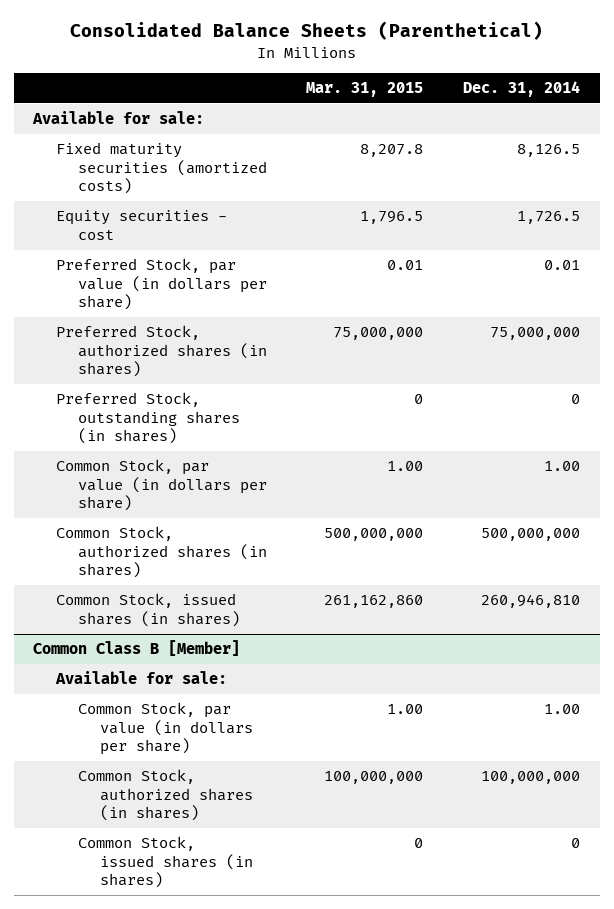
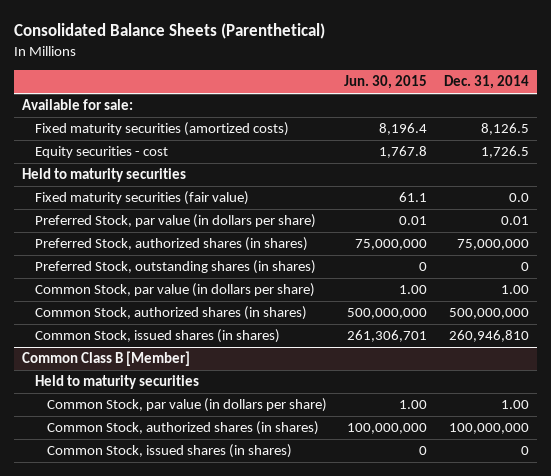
[306,81,424,97] Mar. 31, 2015 -> none
none -> [343,75,427,90] Jun. 30, 2015
none -> [21,168,186,183] Held to maturity securities
none -> [34,191,249,206] Fixed maturity securities (fair value)
[54,671,227,685] Available for sale: -> none
none -> [34,375,199,390] Held to maturity securities

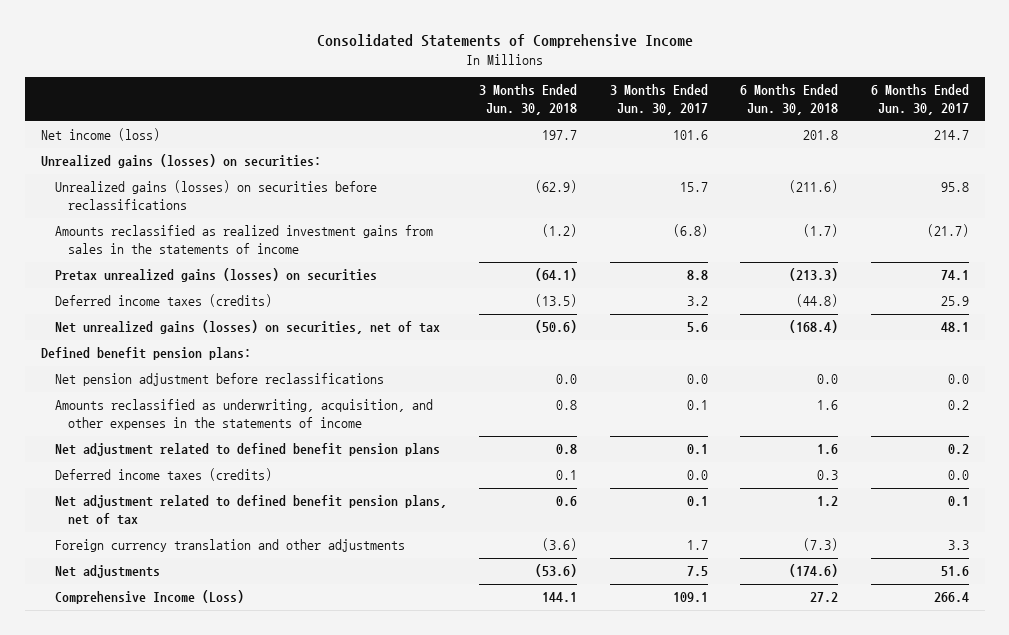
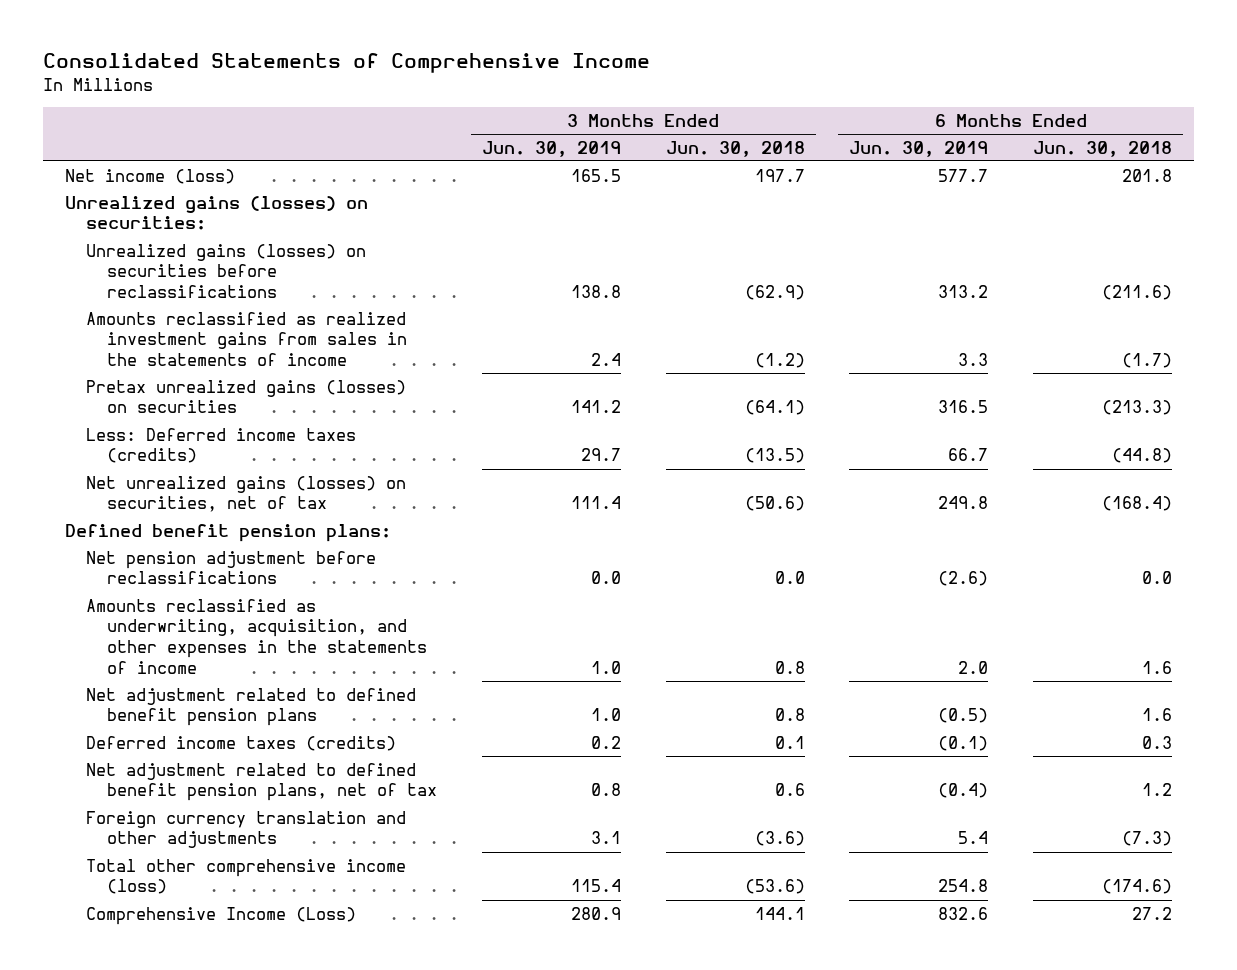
[609,84,708,115] 3 Months Ended Jun. 30, 2017 -> none
[870,84,969,115] 6 Months Ended Jun. 30, 2017 -> none
none -> [481,140,621,157] Jun. 30, 2019
none -> [849,140,989,157] Jun. 30, 2019
[54,294,272,308] Deferred income taxes (credits) -> [86,427,357,464] Less: Deferred income taxes (credits)
[54,565,160,579] Net adjustments -> [86,858,407,895] Total other comprehensive income (loss)

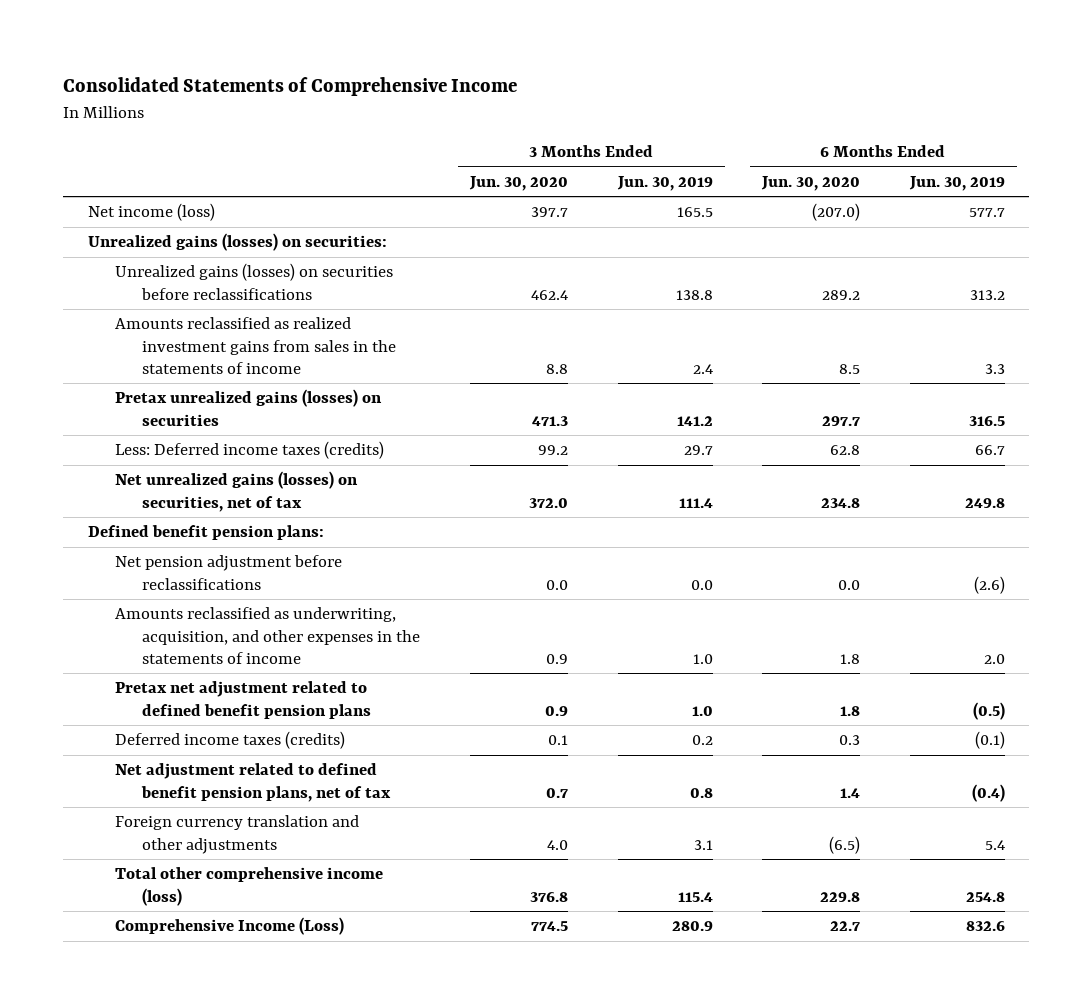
[665,140,805,157] Jun. 30, 2018 -> none
[1032,140,1172,157] Jun. 30, 2018 -> none
none -> [468,175,568,191] Jun. 30, 2020
none -> [761,175,861,191] Jun. 30, 2020
[86,687,417,727] Net adjustment related to defined benefit pension plans -> [114,681,372,719] Pretax net adjustment related to defined benefit pension plans

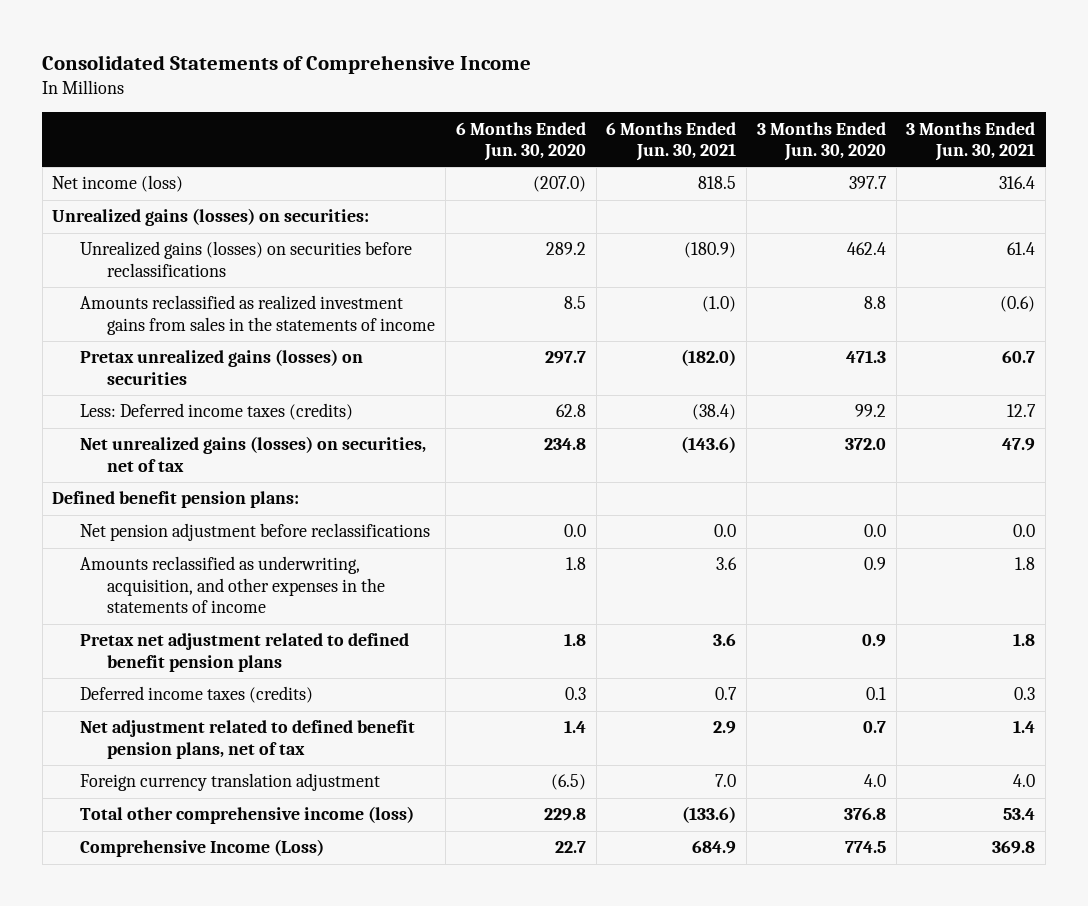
[616,175,713,191] Jun. 30, 2019 -> none
[908,175,1005,191] Jun. 30, 2019 -> none
none -> [606,121,737,162] 6 Months Ended Jun. 30, 2021
none -> [906,121,1036,162] 3 Months Ended Jun. 30, 2021
[114,815,359,854] Foreign currency translation and other adjustments -> [79,773,380,792] Foreign currency translation adjustment

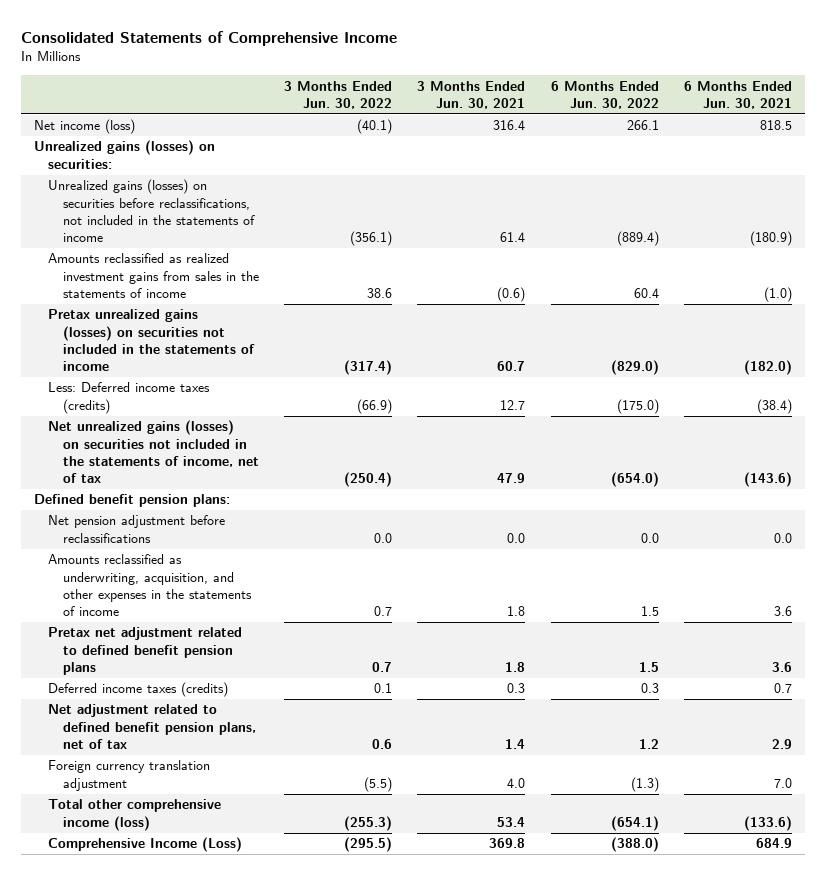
[455,121,586,162] 6 Months Ended Jun. 30, 2020 -> none
[756,121,886,162] 3 Months Ended Jun. 30, 2020 -> none
none -> [283,80,392,109] 3 Months Ended Jun. 30, 2022
none -> [550,80,659,109] 6 Months Ended Jun. 30, 2022
[79,241,412,277] Unrealized gains (losses) on securities before reclassifications -> [48,179,255,243] Unrealized gains (losses) on securities before reclassifications, not included in the statements of income
[79,349,363,385] Pretax unrealized gains (losses) on securities -> [48,309,255,372] Pretax unrealized gains (losses) on securities not included in the statements of income
[79,436,426,472] Net unrealized gains (losses) on securities, net of tax -> [48,420,259,484] Net unrealized gains (losses) on securities not included in the statements of income, net of tax

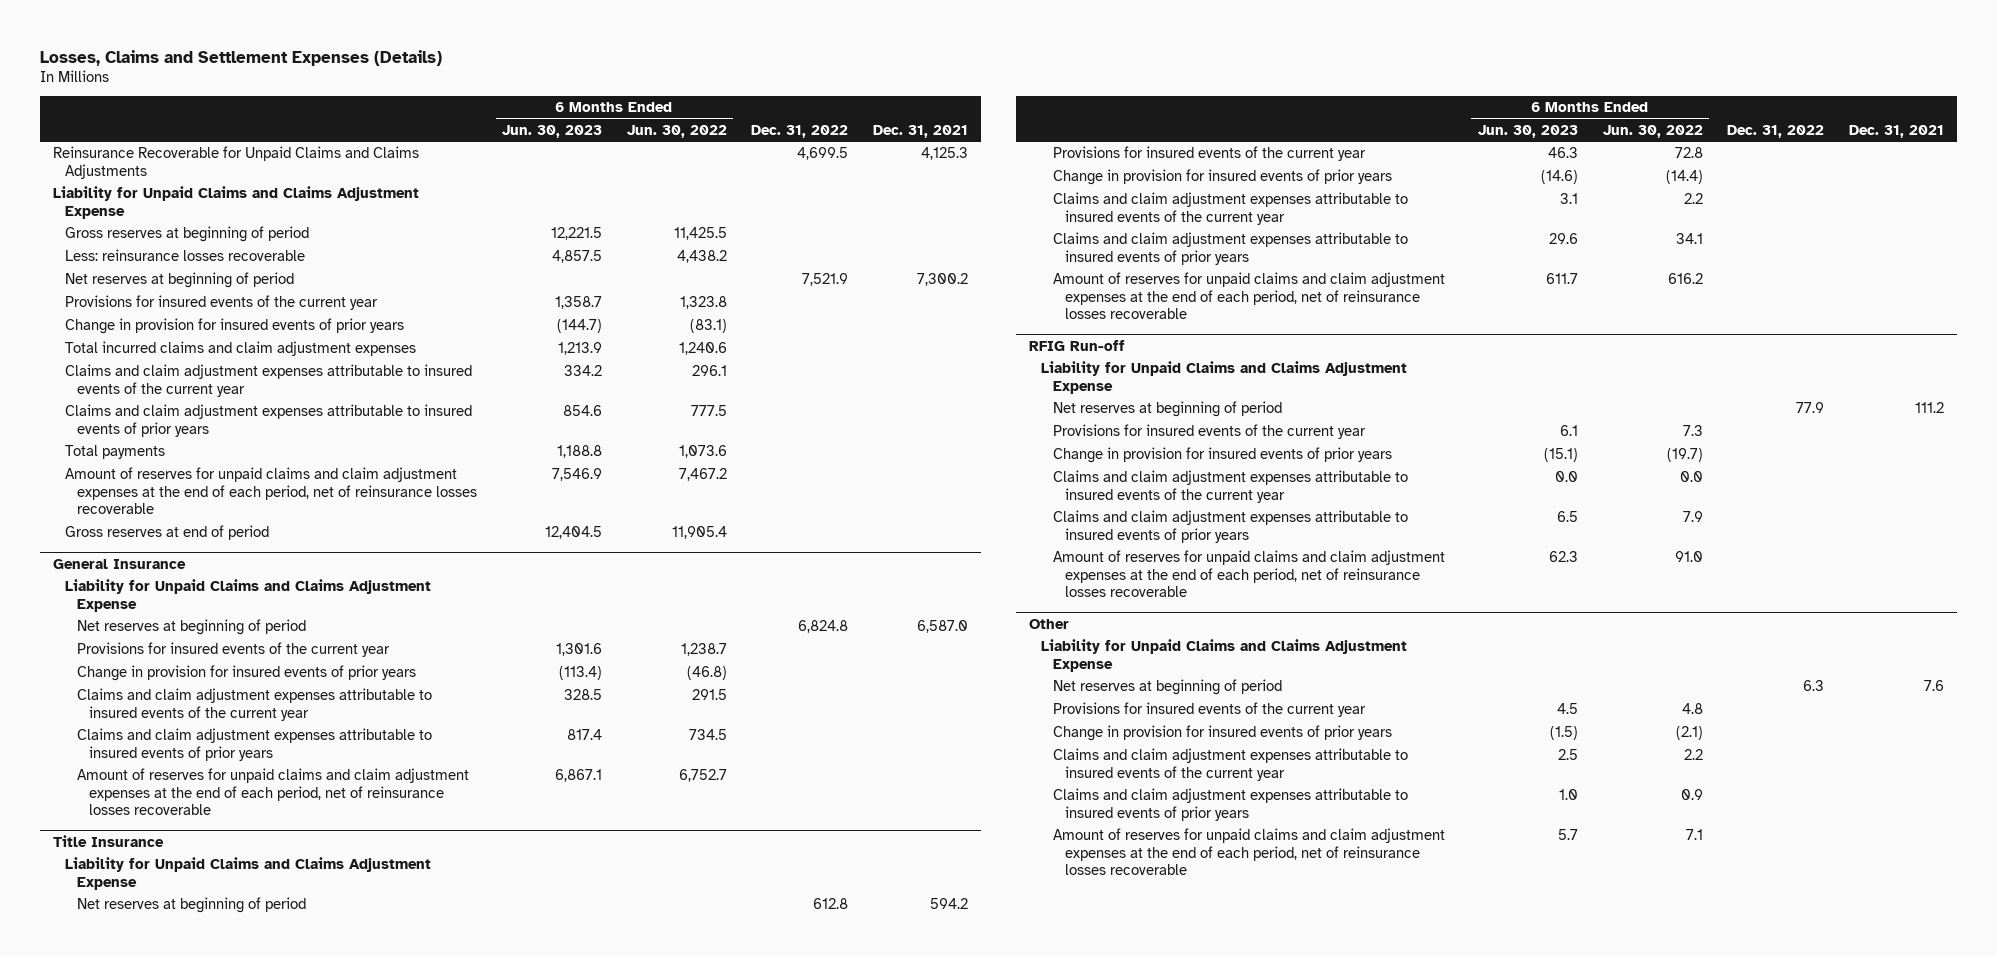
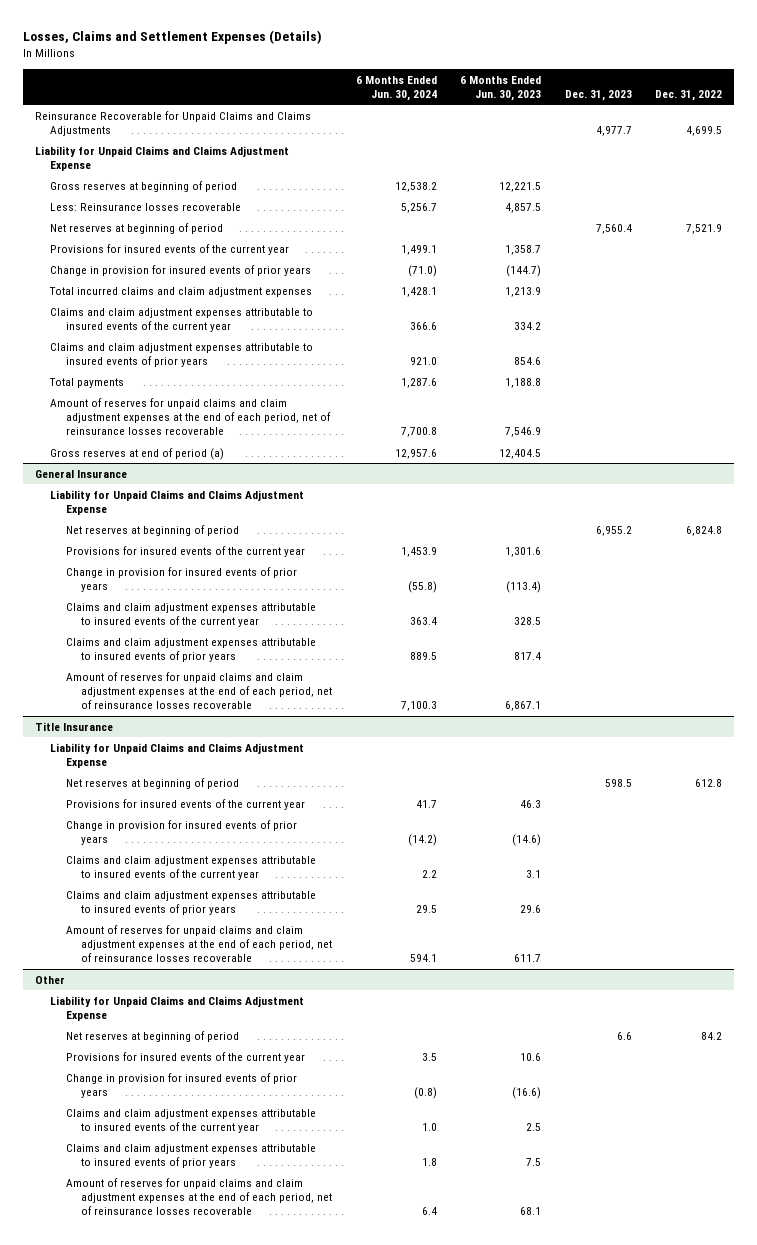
[626,124,727,138] Jun. 30, 2022 -> none
[873,124,969,138] Dec. 31, 2021 -> none
none -> [355,75,437,101] 6 Months Ended Jun. 30, 2024
none -> [564,89,632,101] Dec. 31, 2023
[64,249,305,262] Less: reinsurance losses recoverable -> [50,202,242,211] Less: Reinsurance losses recoverable
[64,525,269,541] Gross reserves at end of period -> [50,447,225,460] Gross reserves at end of period (a)
[1028,339,1125,351] RFIG Run-off -> none
[1040,361,1407,394] Liability for Unpaid Claims and Claims Adjustment Expense -> none
[1052,401,1282,418] Net reserves at beginning of period -> none
[1052,424,1366,440] Provisions for insured events of the current year -> none
[1052,447,1392,464] Change in provision for insured events of prior years -> none
[1052,470,1408,503] Claims and claim adjustment expenses attributable to insured events of the current year -> none
[1052,510,1408,543] Claims and claim adjustment expenses attributable to insured events of prior years -> none
[1052,550,1445,598] Amount of reserves for unpaid claims and claim adjustment expenses at the end of each period, net of reinsurance losses recoverable -> none
[1803,680,1825,692] 6.3 -> [701,1031,723,1040] 84.2
[1556,703,1578,715] 4.5 -> [520,1052,542,1061] 10.6
[1549,726,1578,741] (1.5) -> [512,1086,542,1099] (16.6)
[1558,789,1578,801] 1.0 -> [526,1157,542,1166] 7.5
[1557,829,1578,841] 5.7 -> [520,1207,542,1216] 68.1

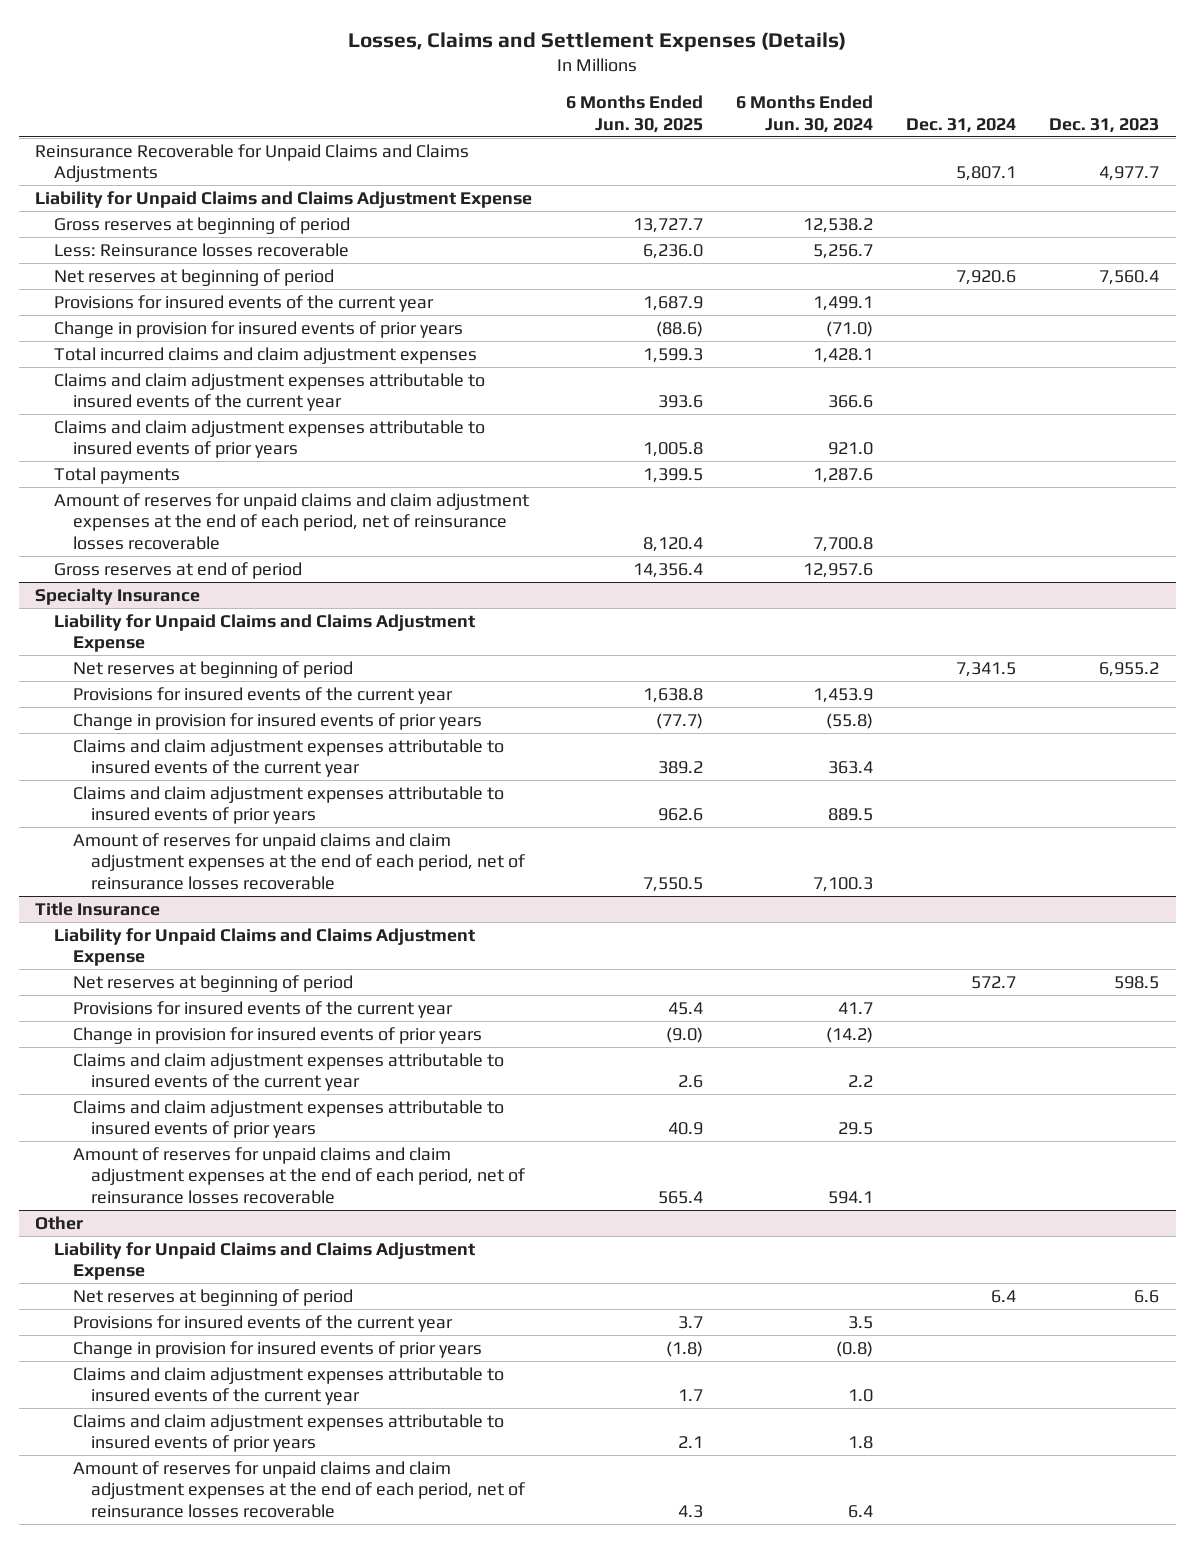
[460,75,542,101] 6 Months Ended Jun. 30, 2023 -> none
[655,89,723,101] Dec. 31, 2022 -> none
none -> [565,95,703,133] 6 Months Ended Jun. 30, 2025
none -> [906,117,1017,133] Dec. 31, 2024
[35,469,128,478] General Insurance -> none
[50,447,225,460] Gross reserves at end of period (a) -> [54,561,303,579] Gross reserves at end of period
none -> [35,587,201,605] Specialty Insurance

